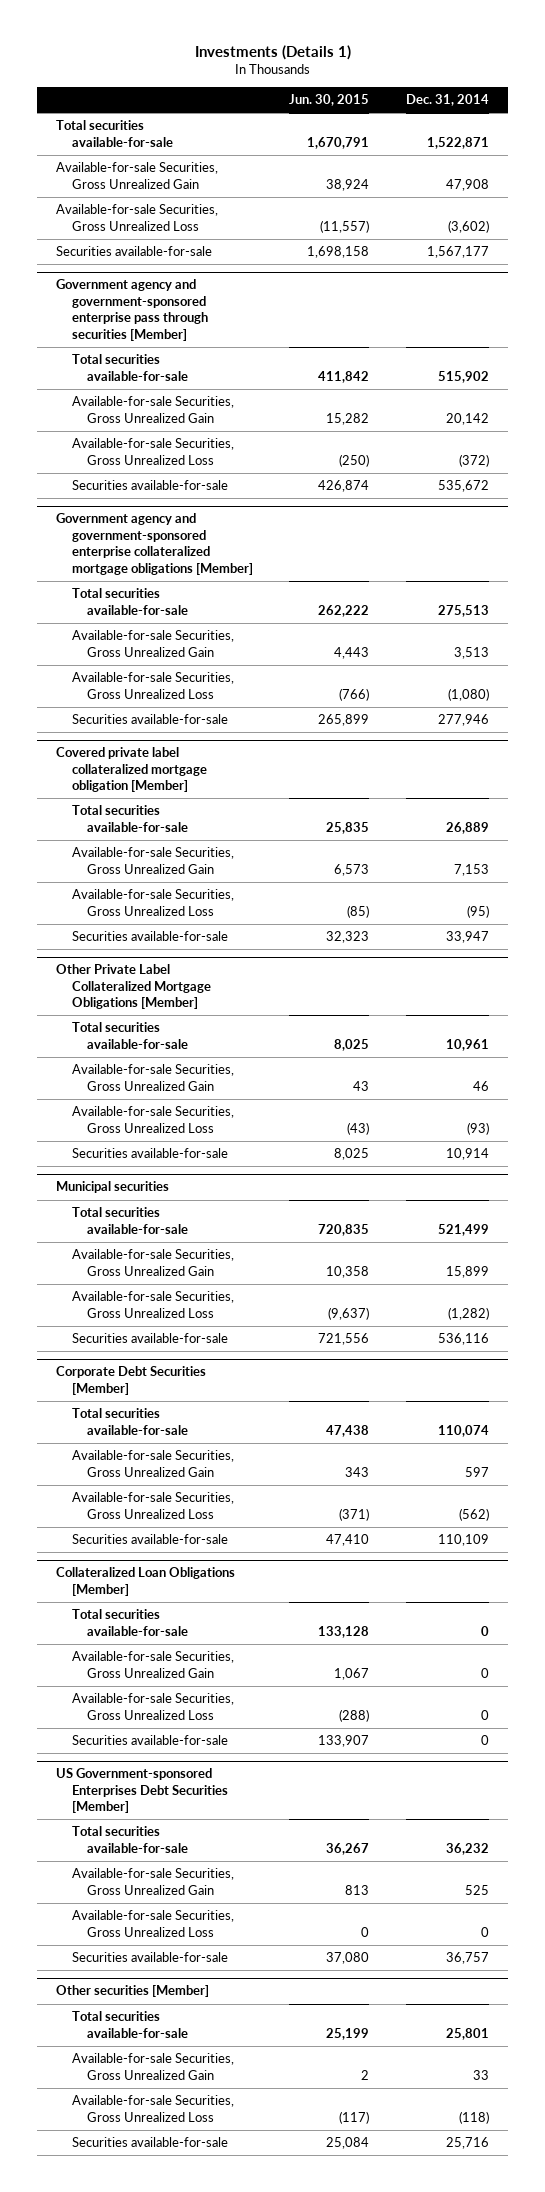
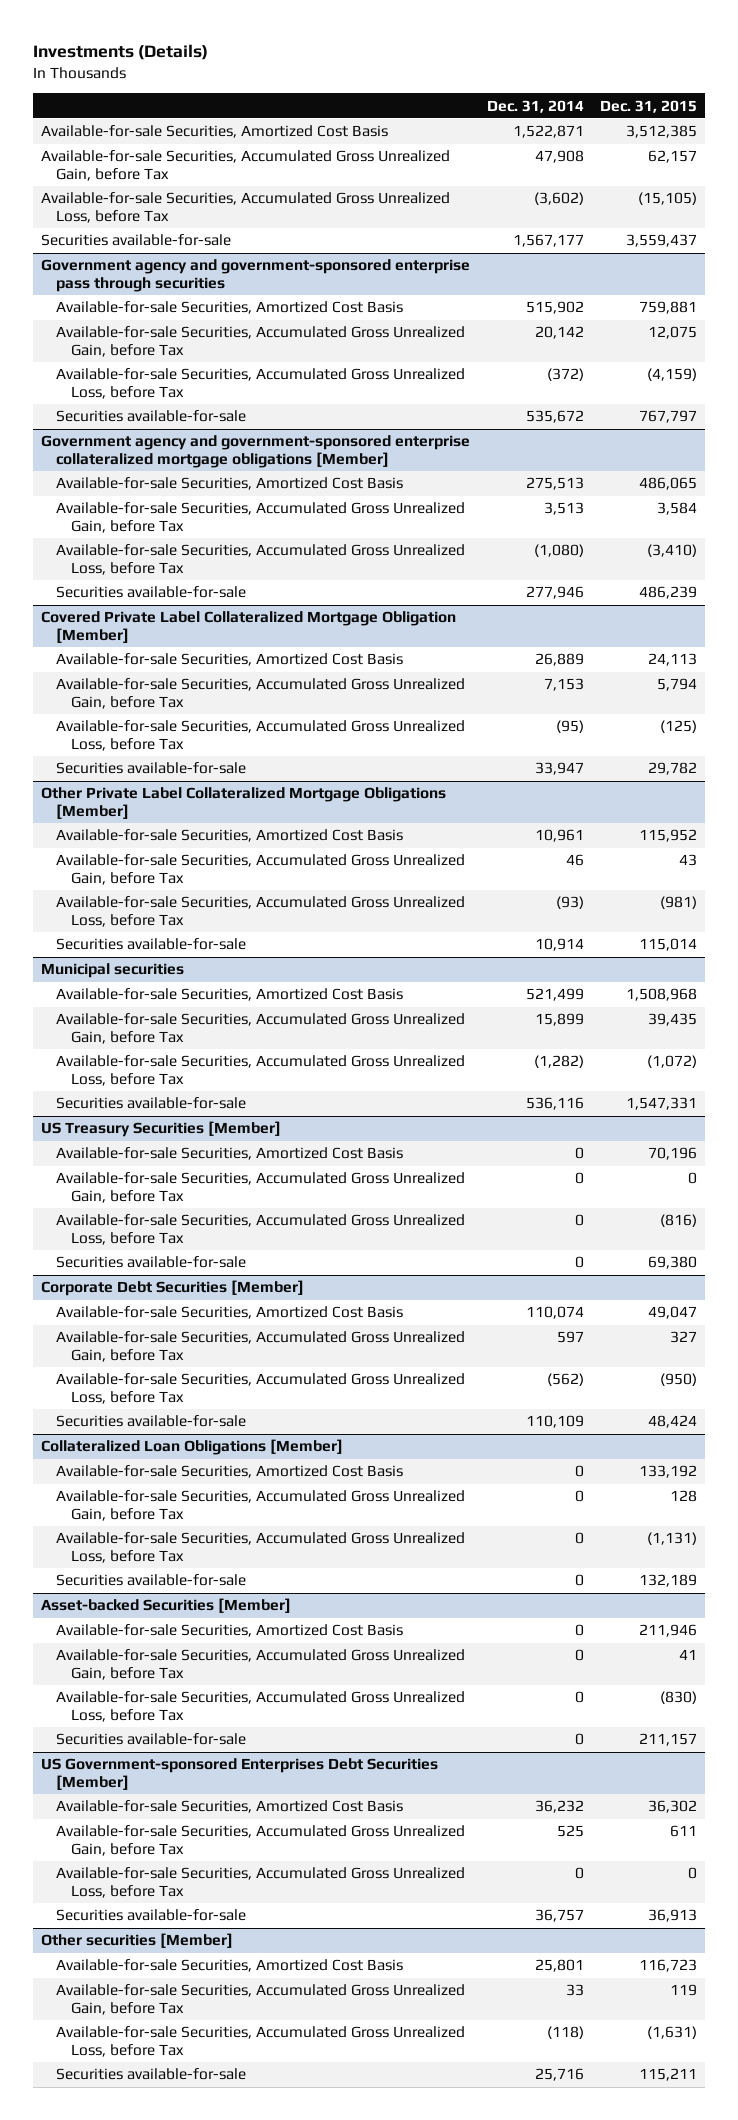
[194,45,351,61] Investments (Details 1) -> [33,44,209,61] Investments (Details)
[289,94,370,107] Jun. 30, 2015 -> none
none -> [600,99,698,113] Dec. 31, 2015
[55,120,173,147] Total securities available-for-sale -> [41,125,389,139] Available-for-sale Securities, Amortized Cost Basis
[55,162,218,189] Available-for-sale Securities, Gross Unrealized Gain -> [41,150,451,182] Available-for-sale Securities, Accumulated Gross Unrealized Gain, before Tax
[55,204,218,231] Available-for-sale Securities, Gross Unrealized Loss -> [41,192,451,224] Available-for-sale Securities, Accumulated Gross Unrealized Loss, before Tax
[55,279,208,341] Government agency and government-sponsored enterprise pass through securities [Member] -> [41,259,471,293] Government agency and government-sponsored enterprise pass through securities
[71,354,189,381] Total securities available-for-sale -> [56,301,404,315] Available-for-sale Securities, Amortized Cost Basis
[71,396,234,423] Available-for-sale Securities, Gross Unrealized Gain -> [56,326,466,358] Available-for-sale Securities, Accumulated Gross Unrealized Gain, before Tax
[71,438,234,465] Available-for-sale Securities, Gross Unrealized Loss -> [56,368,466,400] Available-for-sale Securities, Accumulated Gross Unrealized Loss, before Tax
[71,588,189,615] Total securities available-for-sale -> [56,477,404,491] Available-for-sale Securities, Amortized Cost Basis
[71,630,234,657] Available-for-sale Securities, Gross Unrealized Gain -> [56,502,466,534] Available-for-sale Securities, Accumulated Gross Unrealized Gain, before Tax
[71,672,234,699] Available-for-sale Securities, Gross Unrealized Loss -> [56,544,466,576] Available-for-sale Securities, Accumulated Gross Unrealized Loss, before Tax
[55,747,207,793] Covered private label collateralized mortgage obligation [Member] -> [41,611,457,644] Covered Private Label Collateralized Mortgage Obligation [Member]
[71,805,189,832] Total securities available-for-sale -> [56,653,404,667] Available-for-sale Securities, Amortized Cost Basis
[71,847,234,874] Available-for-sale Securities, Gross Unrealized Gain -> [56,678,466,710] Available-for-sale Securities, Accumulated Gross Unrealized Gain, before Tax
[71,889,234,916] Available-for-sale Securities, Gross Unrealized Loss -> [56,720,466,752] Available-for-sale Securities, Accumulated Gross Unrealized Loss, before Tax
[71,1022,189,1049] Total securities available-for-sale -> [56,829,404,843] Available-for-sale Securities, Amortized Cost Basis
[71,1064,234,1091] Available-for-sale Securities, Gross Unrealized Gain -> [56,854,466,886] Available-for-sale Securities, Accumulated Gross Unrealized Gain, before Tax
[71,1106,234,1133] Available-for-sale Securities, Gross Unrealized Loss -> [56,896,466,928] Available-for-sale Securities, Accumulated Gross Unrealized Loss, before Tax
[71,1207,189,1234] Total securities available-for-sale -> [56,988,404,1002] Available-for-sale Securities, Amortized Cost Basis
[71,1249,234,1276] Available-for-sale Securities, Gross Unrealized Gain -> [56,1013,466,1045] Available-for-sale Securities, Accumulated Gross Unrealized Gain, before Tax
[71,1291,234,1318] Available-for-sale Securities, Gross Unrealized Loss -> [56,1055,466,1087] Available-for-sale Securities, Accumulated Gross Unrealized Loss, before Tax
none -> [41,1121,282,1138] US Treasury Securities [Member]
none -> [56,1147,404,1161] Available-for-sale Securities, Amortized Cost Basis
none -> [56,1172,466,1204] Available-for-sale Securities, Accumulated Gross Unrealized Gain, before Tax
none -> [56,1214,466,1246] Available-for-sale Securities, Accumulated Gross Unrealized Loss, before Tax
none -> [56,1256,247,1269] Securities available-for-sale
[71,1408,189,1435] Total securities available-for-sale -> [56,1306,404,1320] Available-for-sale Securities, Amortized Cost Basis
[71,1450,234,1477] Available-for-sale Securities, Gross Unrealized Gain -> [56,1331,466,1363] Available-for-sale Securities, Accumulated Gross Unrealized Gain, before Tax
[71,1492,234,1519] Available-for-sale Securities, Gross Unrealized Loss -> [56,1373,466,1405] Available-for-sale Securities, Accumulated Gross Unrealized Loss, before Tax
[71,1609,189,1636] Total securities available-for-sale -> [56,1465,404,1479] Available-for-sale Securities, Amortized Cost Basis
[71,1651,234,1678] Available-for-sale Securities, Gross Unrealized Gain -> [56,1490,466,1522] Available-for-sale Securities, Accumulated Gross Unrealized Gain, before Tax
[71,1693,234,1720] Available-for-sale Securities, Gross Unrealized Loss -> [56,1532,466,1564] Available-for-sale Securities, Accumulated Gross Unrealized Loss, before Tax
none -> [41,1598,292,1614] Asset-backed Securities [Member]
none -> [56,1624,404,1638] Available-for-sale Securities, Amortized Cost Basis
none -> [56,1649,466,1681] Available-for-sale Securities, Accumulated Gross Unrealized Gain, before Tax
none -> [56,1691,466,1723] Available-for-sale Securities, Accumulated Gross Unrealized Loss, before Tax
none -> [56,1733,247,1746] Securities available-for-sale
[71,1826,189,1853] Total securities available-for-sale -> [56,1800,404,1814] Available-for-sale Securities, Amortized Cost Basis
[71,1868,234,1895] Available-for-sale Securities, Gross Unrealized Gain -> [56,1825,466,1857] Available-for-sale Securities, Accumulated Gross Unrealized Gain, before Tax
[71,1910,234,1937] Available-for-sale Securities, Gross Unrealized Loss -> [56,1867,466,1899] Available-for-sale Securities, Accumulated Gross Unrealized Loss, before Tax
[71,2011,189,2038] Total securities available-for-sale -> [56,1959,404,1973] Available-for-sale Securities, Amortized Cost Basis
[71,2053,234,2080] Available-for-sale Securities, Gross Unrealized Gain -> [56,1984,466,2016] Available-for-sale Securities, Accumulated Gross Unrealized Gain, before Tax
[71,2095,234,2122] Available-for-sale Securities, Gross Unrealized Loss -> [56,2026,466,2058] Available-for-sale Securities, Accumulated Gross Unrealized Loss, before Tax

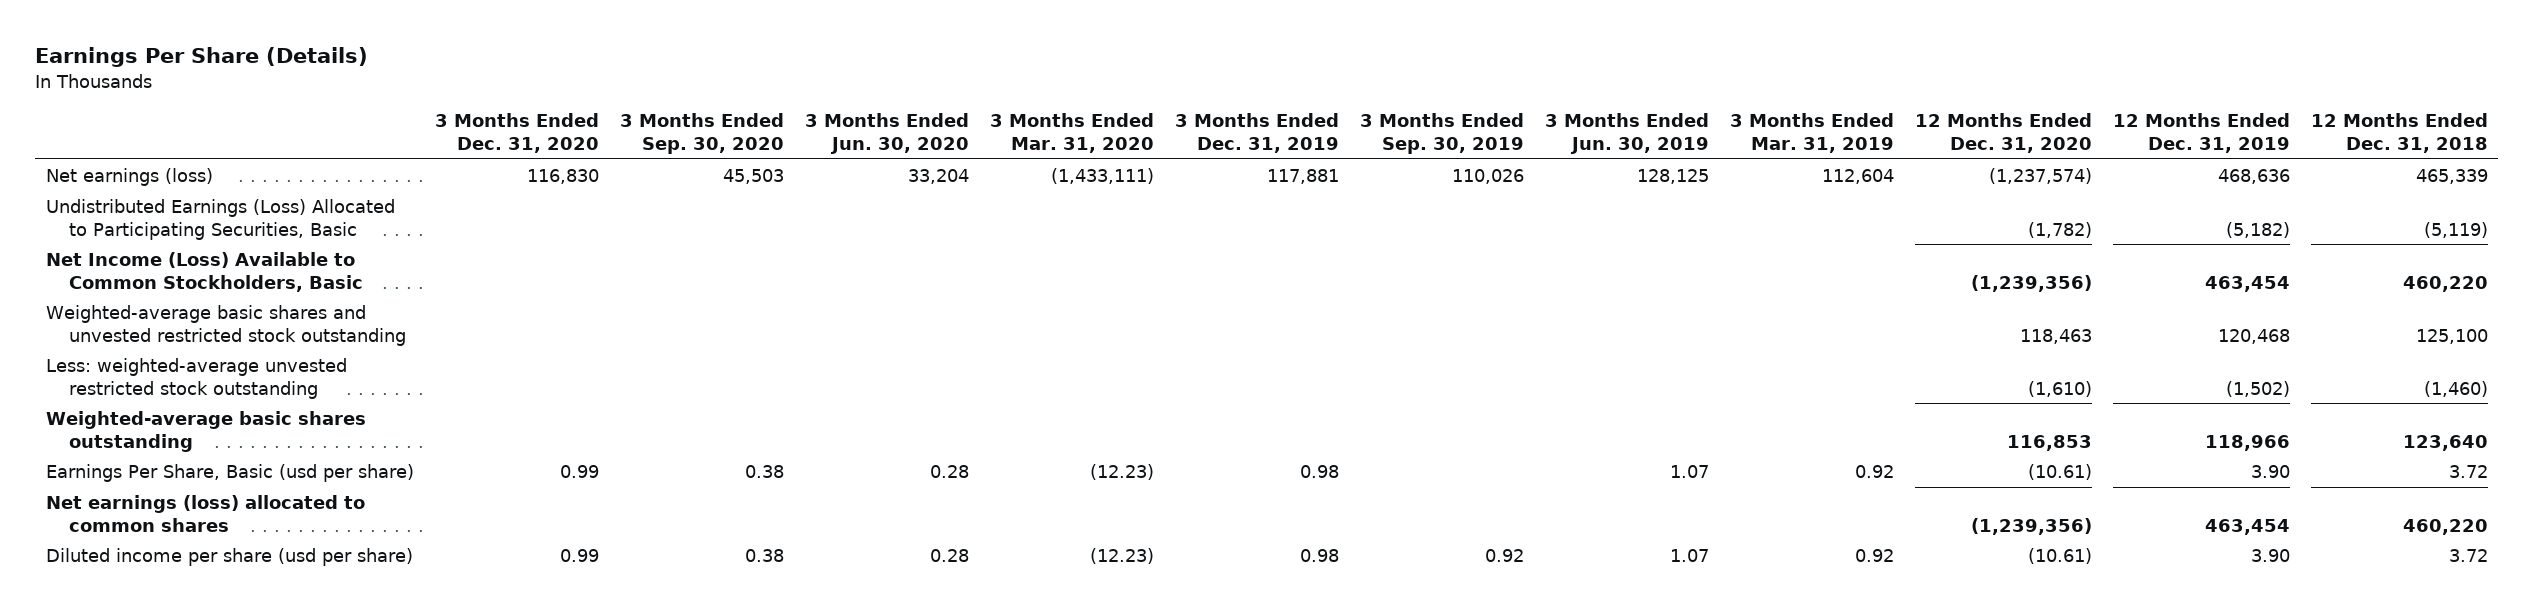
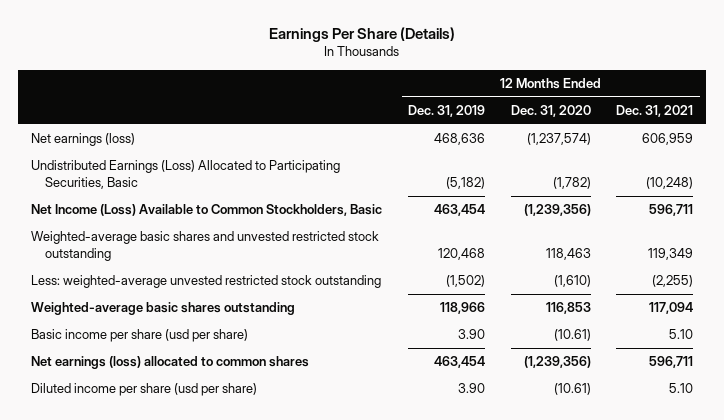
[434,113,599,154] 3 Months Ended Dec. 31, 2020 -> none
[619,113,784,155] 3 Months Ended Sep. 30, 2020 -> none
[804,113,969,155] 3 Months Ended Jun. 30, 2020 -> none
[989,113,1154,154] 3 Months Ended Mar. 31, 2020 -> none
[1174,113,1339,154] 3 Months Ended Dec. 31, 2019 -> none
[1359,113,1524,155] 3 Months Ended Sep. 30, 2019 -> none
[1544,113,1709,155] 3 Months Ended Jun. 30, 2019 -> none
[1729,113,1894,154] 3 Months Ended Mar. 31, 2019 -> none
[2310,113,2488,154] 12 Months Ended Dec. 31, 2018 -> none
none -> [616,104,694,117] Dec. 31, 2021
[45,463,414,482] Earnings Per Share, Basic (usd per share) -> [31,329,249,343] Basic income per share (usd per share)

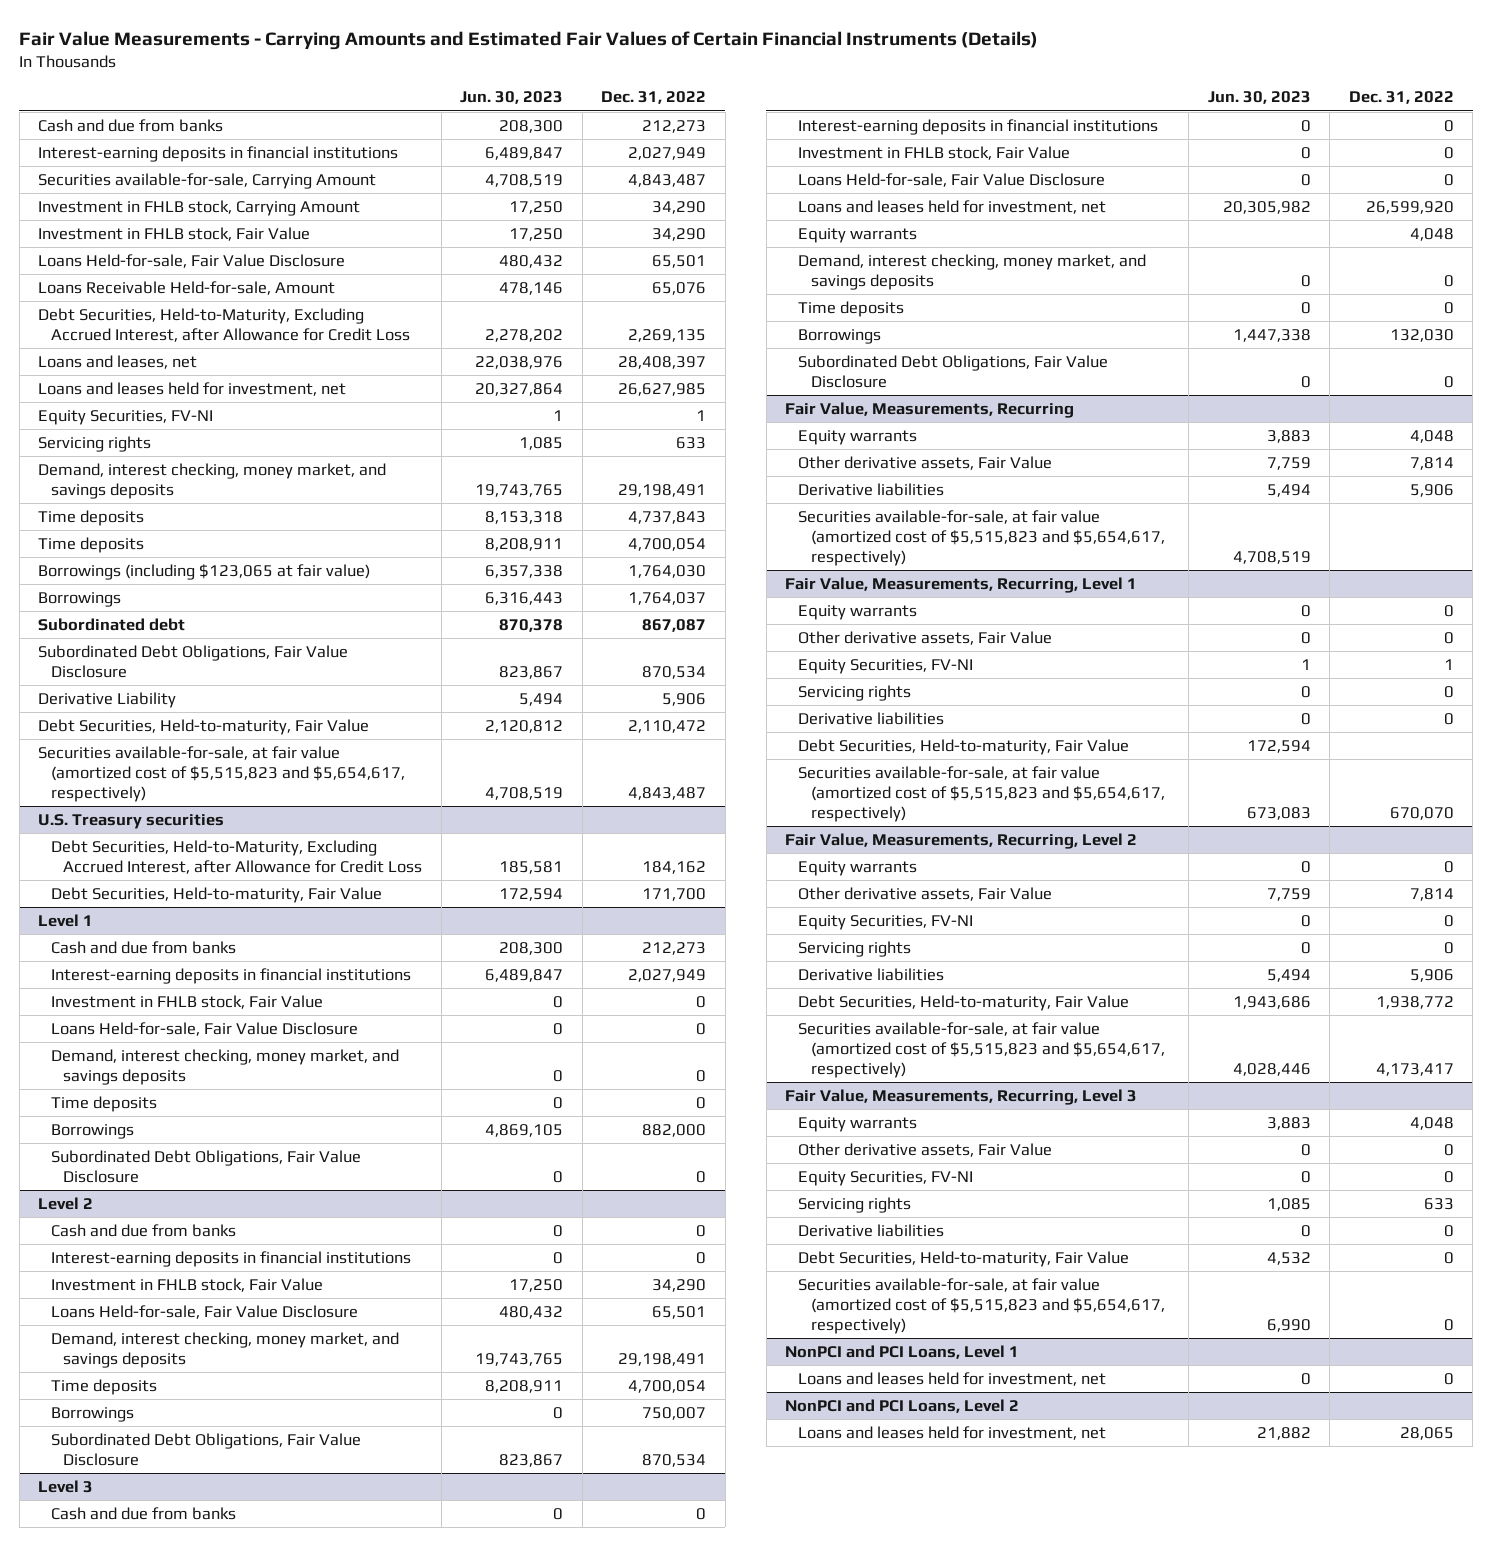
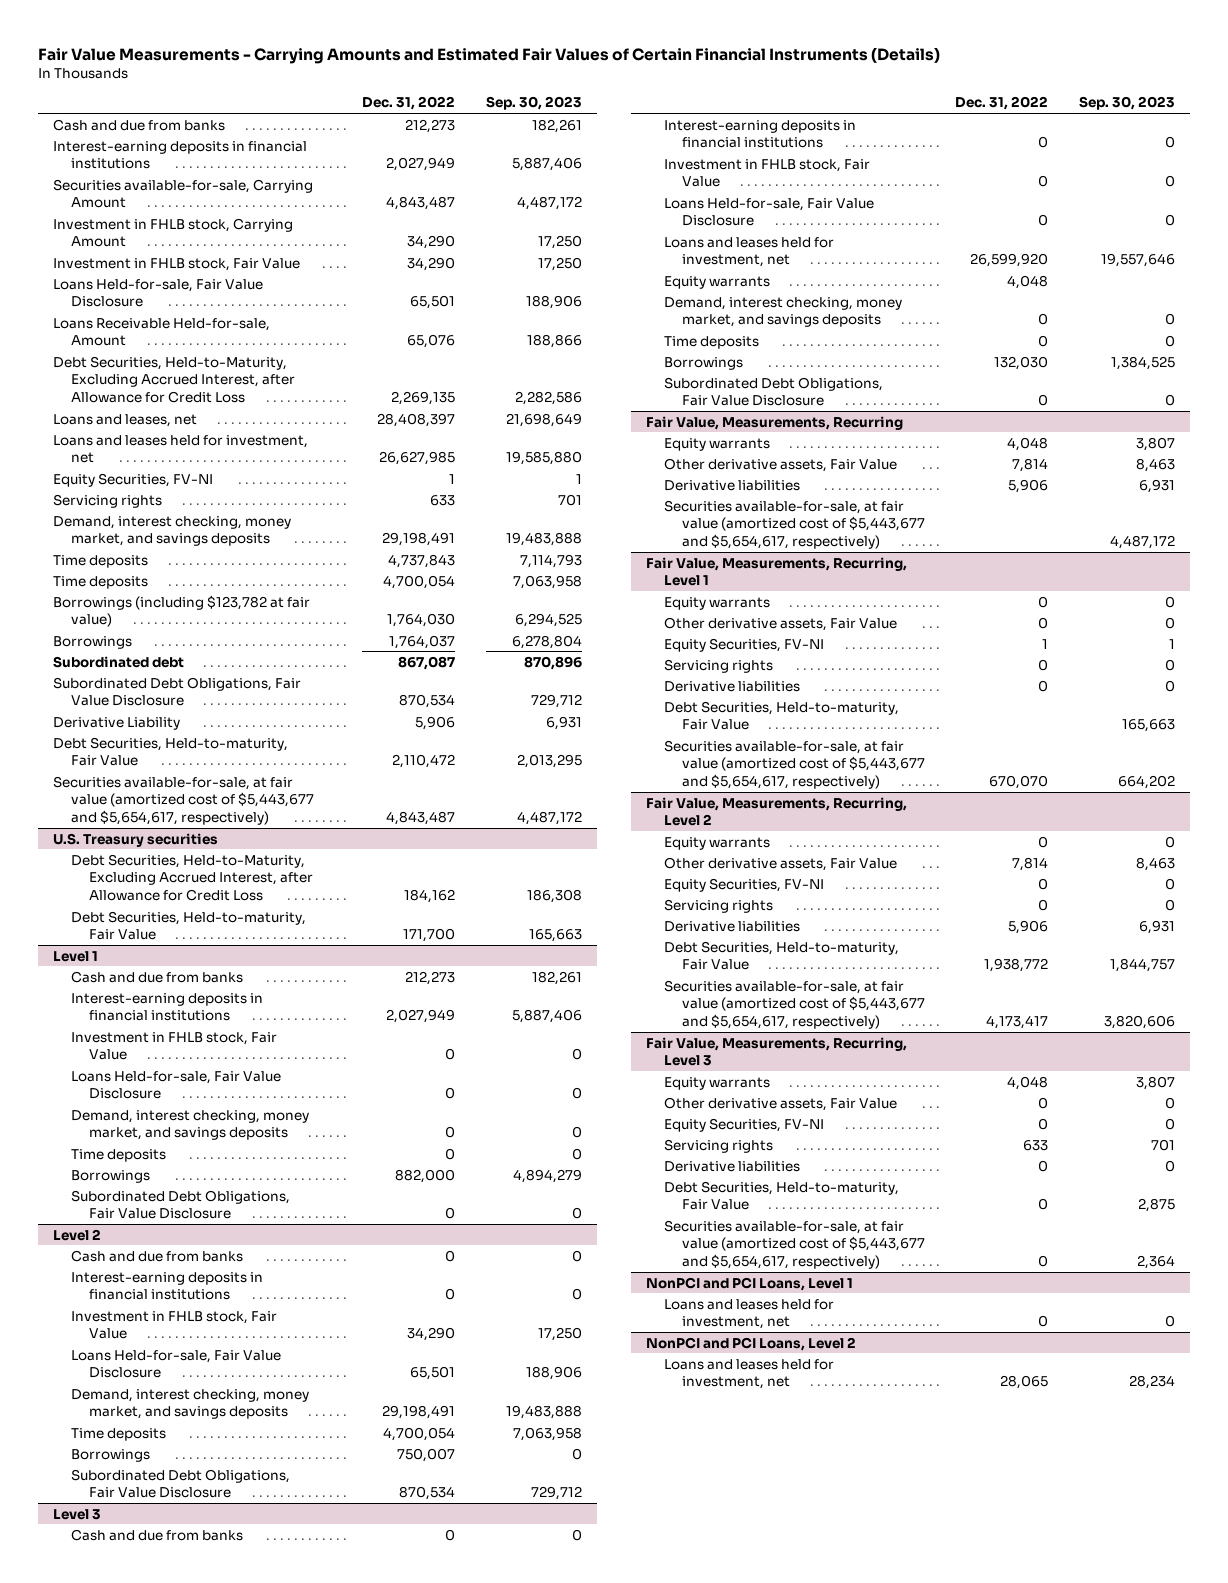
[460,91,564,105] Jun. 30, 2023 -> none
none -> [485,96,582,111] Sep. 30, 2023
[38,563,371,580] Borrowings (including $123,065 at fair value) -> [53,594,311,628] Borrowings (including $123,782 at fair value)
[38,745,405,802] Securities available-for-sale, at fair value (amortized cost of $5,515,823 and $5,654,617, respectively) -> [53,775,315,826] Securities available-for-sale, at fair value (amortized cost of $5,443,677 and $5,654,617, respectively)
[797,509,1165,566] Securities available-for-sale, at fair value (amortized cost of $5,515,823 and $5,654,617, respectively) -> [664,499,926,550] Securities available-for-sale, at fair value (amortized cost of $5,443,677 and $5,654,617, respectively)
[797,765,1165,822] Securities available-for-sale, at fair value (amortized cost of $5,515,823 and $5,654,617, respectively) -> [664,739,926,790] Securities available-for-sale, at fair value (amortized cost of $5,443,677 and $5,654,617, respectively)
[797,1021,1165,1078] Securities available-for-sale, at fair value (amortized cost of $5,515,823 and $5,654,617, respectively) -> [664,979,926,1030] Securities available-for-sale, at fair value (amortized cost of $5,443,677 and $5,654,617, respectively)
[797,1277,1165,1334] Securities available-for-sale, at fair value (amortized cost of $5,515,823 and $5,654,617, respectively) -> [664,1219,926,1270] Securities available-for-sale, at fair value (amortized cost of $5,443,677 and $5,654,617, respectively)

